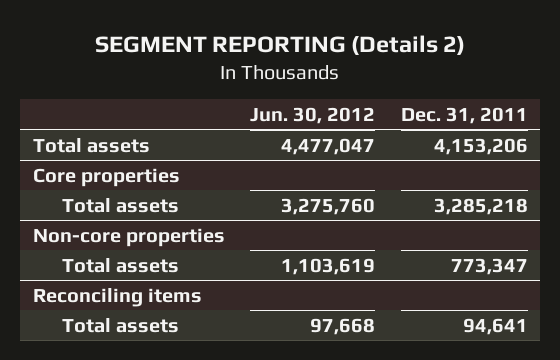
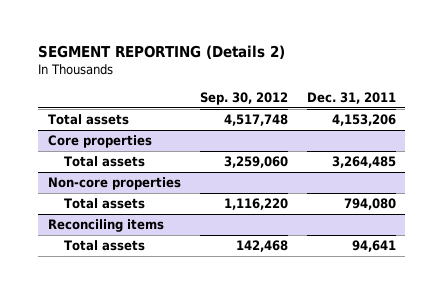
[250,106,376,124] Jun. 30, 2012 -> none
none -> [199,91,288,105] Sep. 30, 2012
[433,197,528,215] 3,285,218 -> [331,156,396,169] 3,264,485
[450,257,528,275] 773,347 -> [343,198,396,211] 794,080

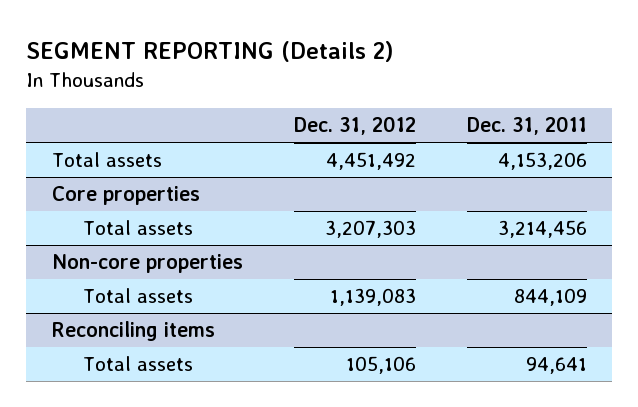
[199,91,288,105] Sep. 30, 2012 -> none
none -> [293,116,416,136] Dec. 31, 2012
[331,156,396,169] 3,264,485 -> [497,220,587,239] 3,214,456
[343,198,396,211] 794,080 -> [513,288,587,307] 844,109

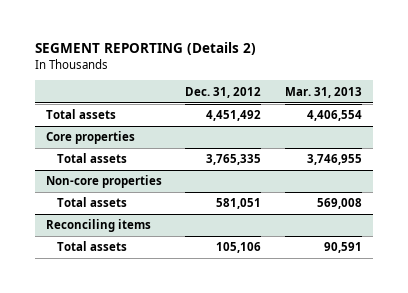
[466,116,587,136] Dec. 31, 2011 -> none
none -> [284,86,362,98] Mar. 31, 2013
[324,220,416,239] 3,207,303 -> [206,154,262,166] 3,765,335
[329,288,416,307] 1,139,083 -> [216,198,262,210] 581,051

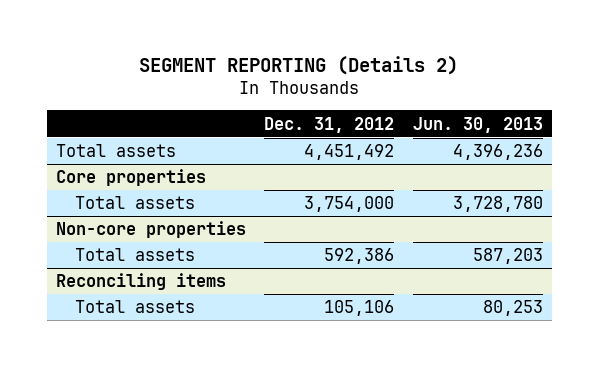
[284,86,362,98] Mar. 31, 2013 -> none
none -> [412,116,543,133] Jun. 30, 2013
[206,154,262,166] 3,765,335 -> [304,196,395,213] 3,754,000
[216,198,262,210] 581,051 -> [324,248,395,265] 592,386

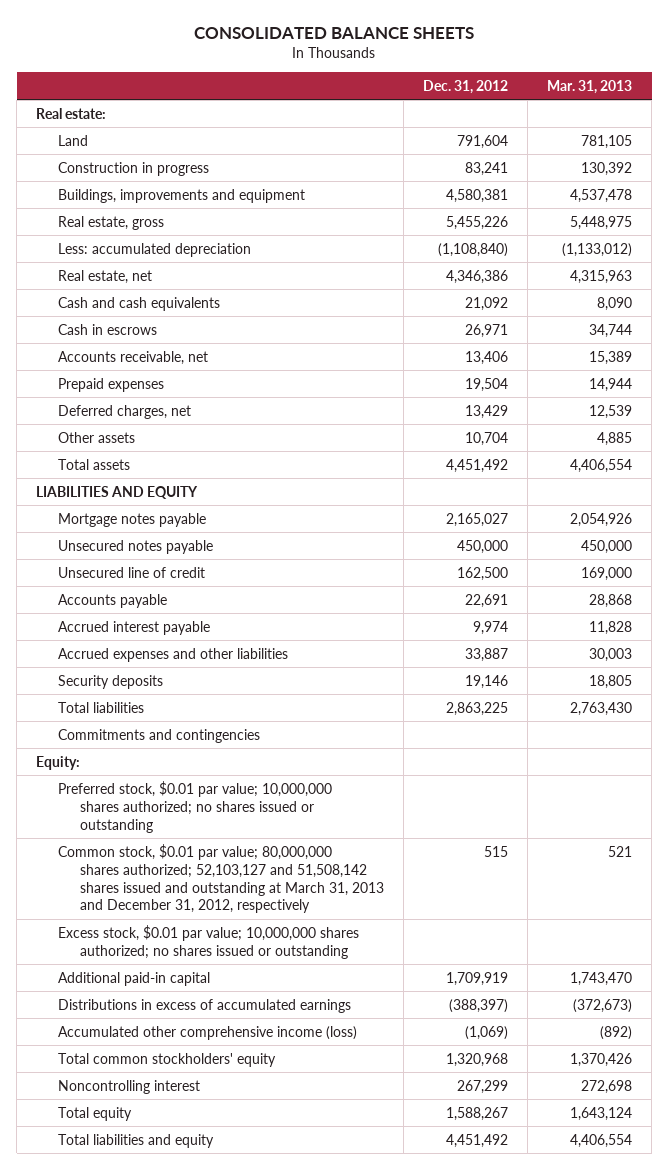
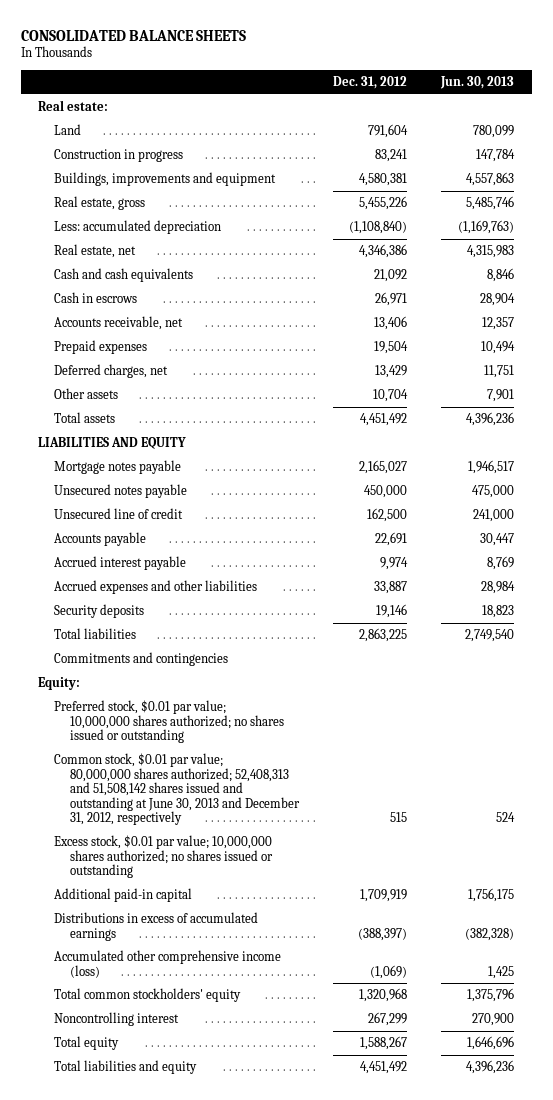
[547,79,633,94] Mar. 31, 2013 -> none
none -> [440,76,515,90] Jun. 30, 2013
[57,843,384,914] Common stock, $0.01 par value; 80,000,000 shares authorized; 52,103,127 and 51,508,142 shares issued and outstanding at March 31, 2013 and December 31, 2012, respectively -> [53,753,300,826] Common stock, $0.01 par value; 80,000,000 shares authorized; 52,408,313 and 51,508,142 shares issued and outstanding at June 30, 2013 and December 31, 2012, respectively

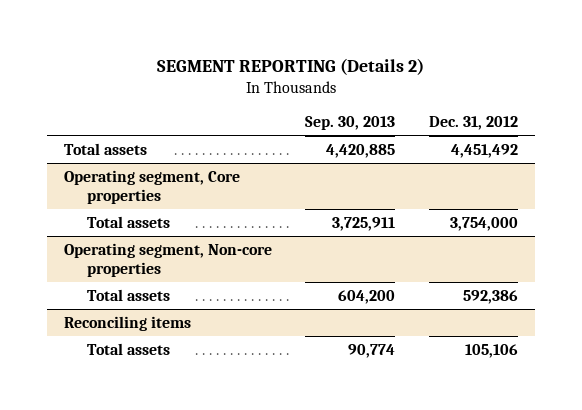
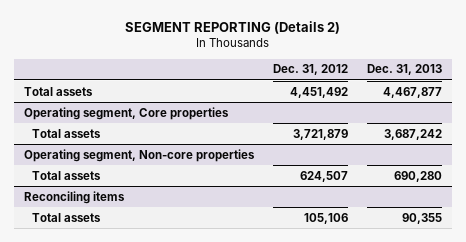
[305,116,396,131] Sep. 30, 2013 -> none
none -> [367,64,443,76] Dec. 31, 2013
[449,216,518,231] 3,754,000 -> [292,128,348,140] 3,721,879
[462,289,518,304] 592,386 -> [299,170,348,182] 624,507

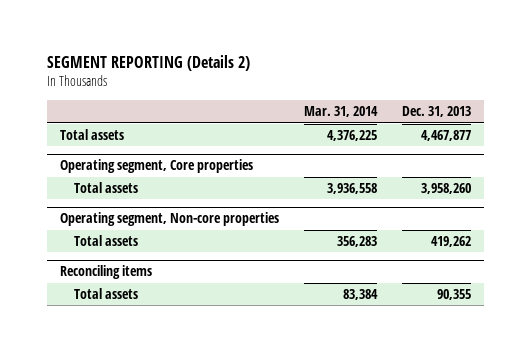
[272,64,348,76] Dec. 31, 2012 -> none
none -> [304,106,379,118] Mar. 31, 2014
[384,128,443,140] 3,687,242 -> [421,183,472,195] 3,958,260
[394,170,443,182] 690,280 -> [431,236,472,248] 419,262

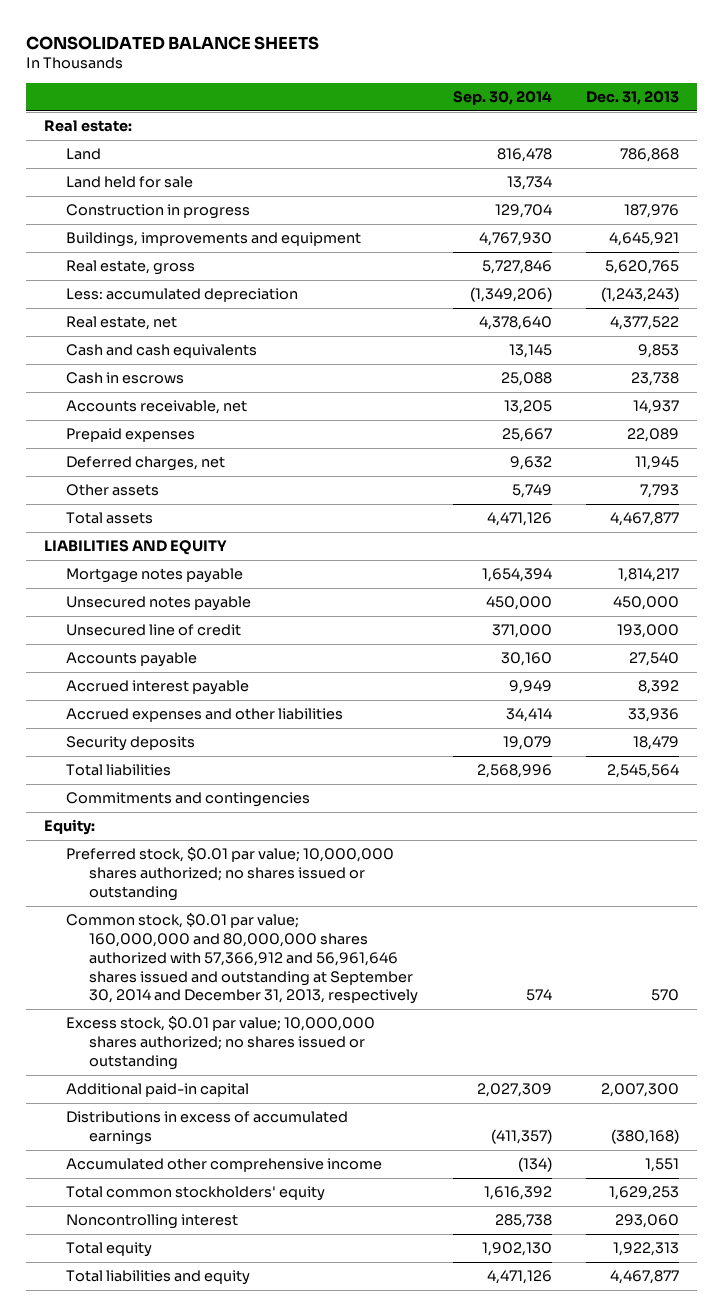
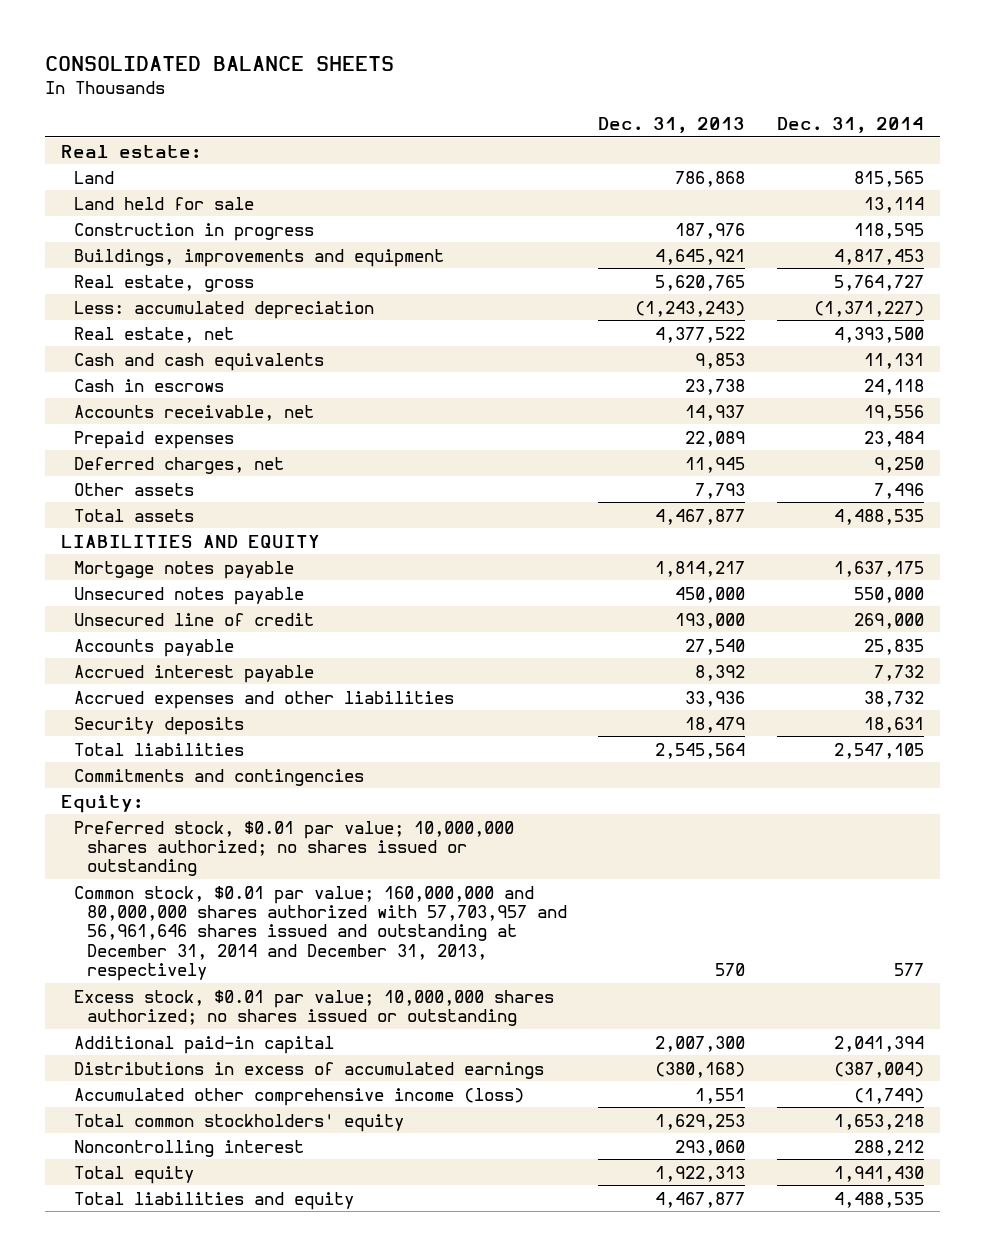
[452,91,552,106] Sep. 30, 2014 -> none
none -> [777,116,925,133] Dec. 31, 2014
[66,913,418,1005] Common stock, $0.01 par value; 160,000,000 and 80,000,000 shares authorized with 57,366,912 and 56,961,646 shares issued and outstanding at September 30, 2014 and December 31, 2013, respectively -> [73,885,567,982] Common stock, $0.01 par value; 160,000,000 and 80,000,000 shares authorized with 57,703,957 and 56,961,646 shares issued and outstanding at December 31, 2014 and December 31, 2013, respectively
[66,1158,383,1173] Accumulated other comprehensive income -> [73,1087,524,1106] Accumulated other comprehensive income (loss)

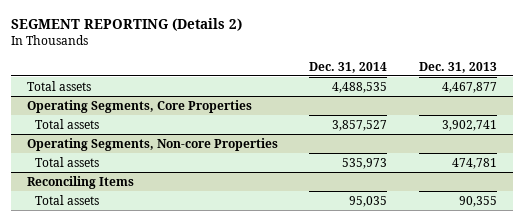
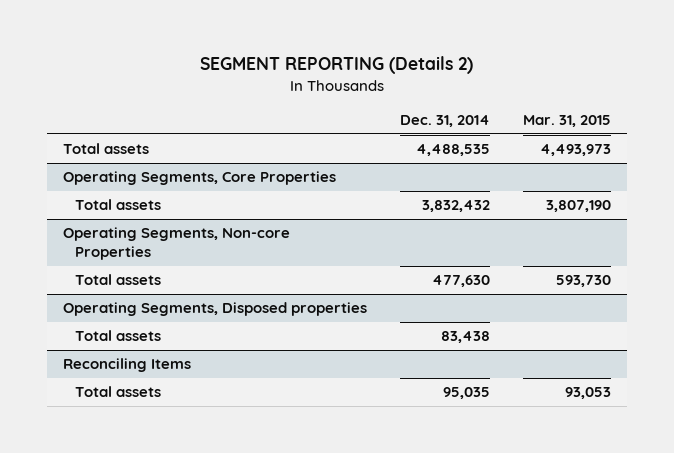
[419,61,498,73] Dec. 31, 2013 -> none
none -> [522,115,611,128] Mar. 31, 2015
[332,119,388,131] 3,857,527 -> [421,200,490,213] 3,832,432
[342,157,388,169] 535,973 -> [431,275,490,288] 477,630
none -> [63,302,368,317] Operating Segments, Disposed properties
none -> [75,330,162,342] Total assets

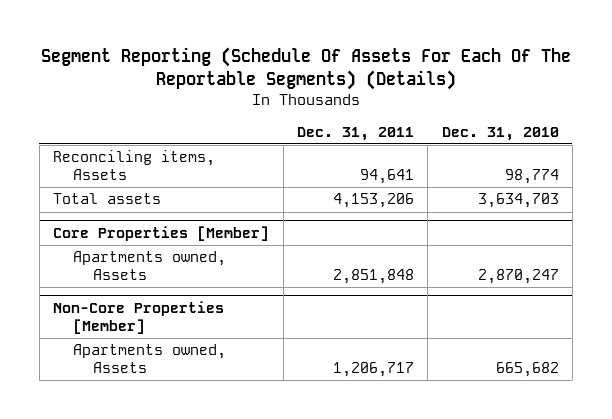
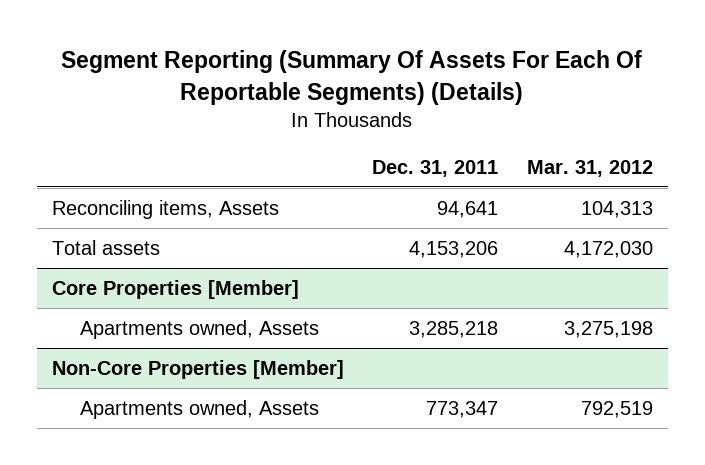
[40,47,571,90] Segment Reporting (Schedule Of Assets For Each Of The Reportable Segments) (Details) -> [61,50,643,105] Segment Reporting (Summary Of Assets For Each Of Reportable Segments) (Details)
[441,126,559,141] Dec. 31, 2010 -> none
none -> [527,159,654,177] Mar. 31, 2012
[332,268,414,284] 2,851,848 -> [409,320,499,338] 3,285,218
[332,361,414,377] 1,206,717 -> [426,400,499,418] 773,347

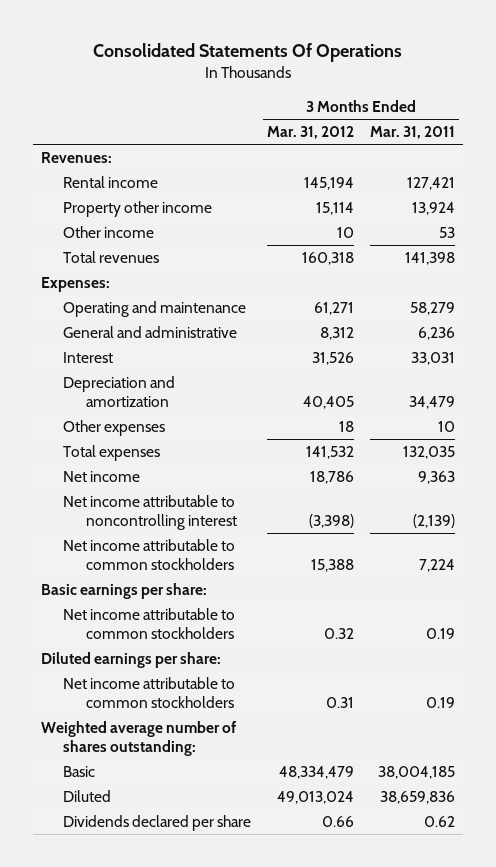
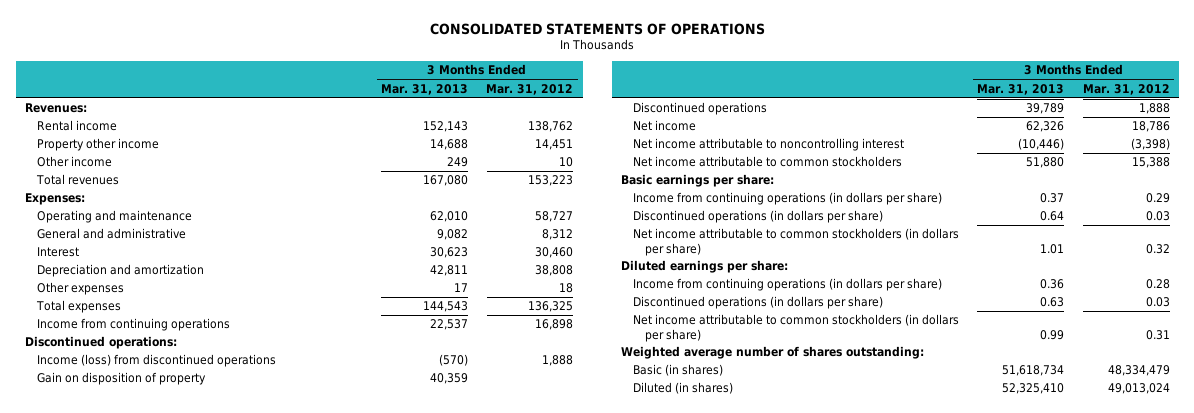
[93,43,403,63] Consolidated Statements Of Operations -> [430,22,766,35] CONSOLIDATED STATEMENTS OF OPERATIONS
[370,126,456,140] Mar. 31, 2011 -> none
none -> [381,83,469,95] Mar. 31, 2013
[304,177,355,191] 145,194 -> [528,121,574,133] 138,762
[316,202,355,216] 15,114 -> [535,139,574,151] 14,451
[302,252,355,266] 160,318 -> [528,175,574,187] 153,223
[314,302,355,316] 61,271 -> [535,211,574,223] 58,727
[312,352,355,366] 31,526 -> [535,247,574,259] 30,460
[303,396,355,410] 40,405 -> [535,265,574,277] 38,808
[306,446,355,460] 141,532 -> [528,301,574,313] 136,325
none -> [36,318,230,332] Income from continuing operations
none -> [24,336,177,350] Discontinued operations:
none -> [36,354,276,368] Income (loss) from discontinued operations
none -> [36,372,206,386] Gain on disposition of property
none -> [633,102,768,116] Discontinued operations
none -> [633,192,943,206] Income from continuing operations (in dollars per share)
none -> [633,210,884,224] Discontinued operations (in dollars per share)
[63,608,236,640] Net income attributable to common stockholders -> [633,228,960,256] Net income attributable to common stockholders (in dollars per share)
none -> [633,278,943,292] Income from continuing operations (in dollars per share)
none -> [633,296,884,310] Discontinued operations (in dollars per share)
[63,677,236,709] Net income attributable to common stockholders -> [633,314,960,342] Net income attributable to common stockholders (in dollars per share)
[63,815,252,832] Dividends declared per share -> none
[63,766,96,778] Basic -> [633,364,724,377] Basic (in shares)
[63,790,112,803] Diluted -> [633,382,734,395] Diluted (in shares)

